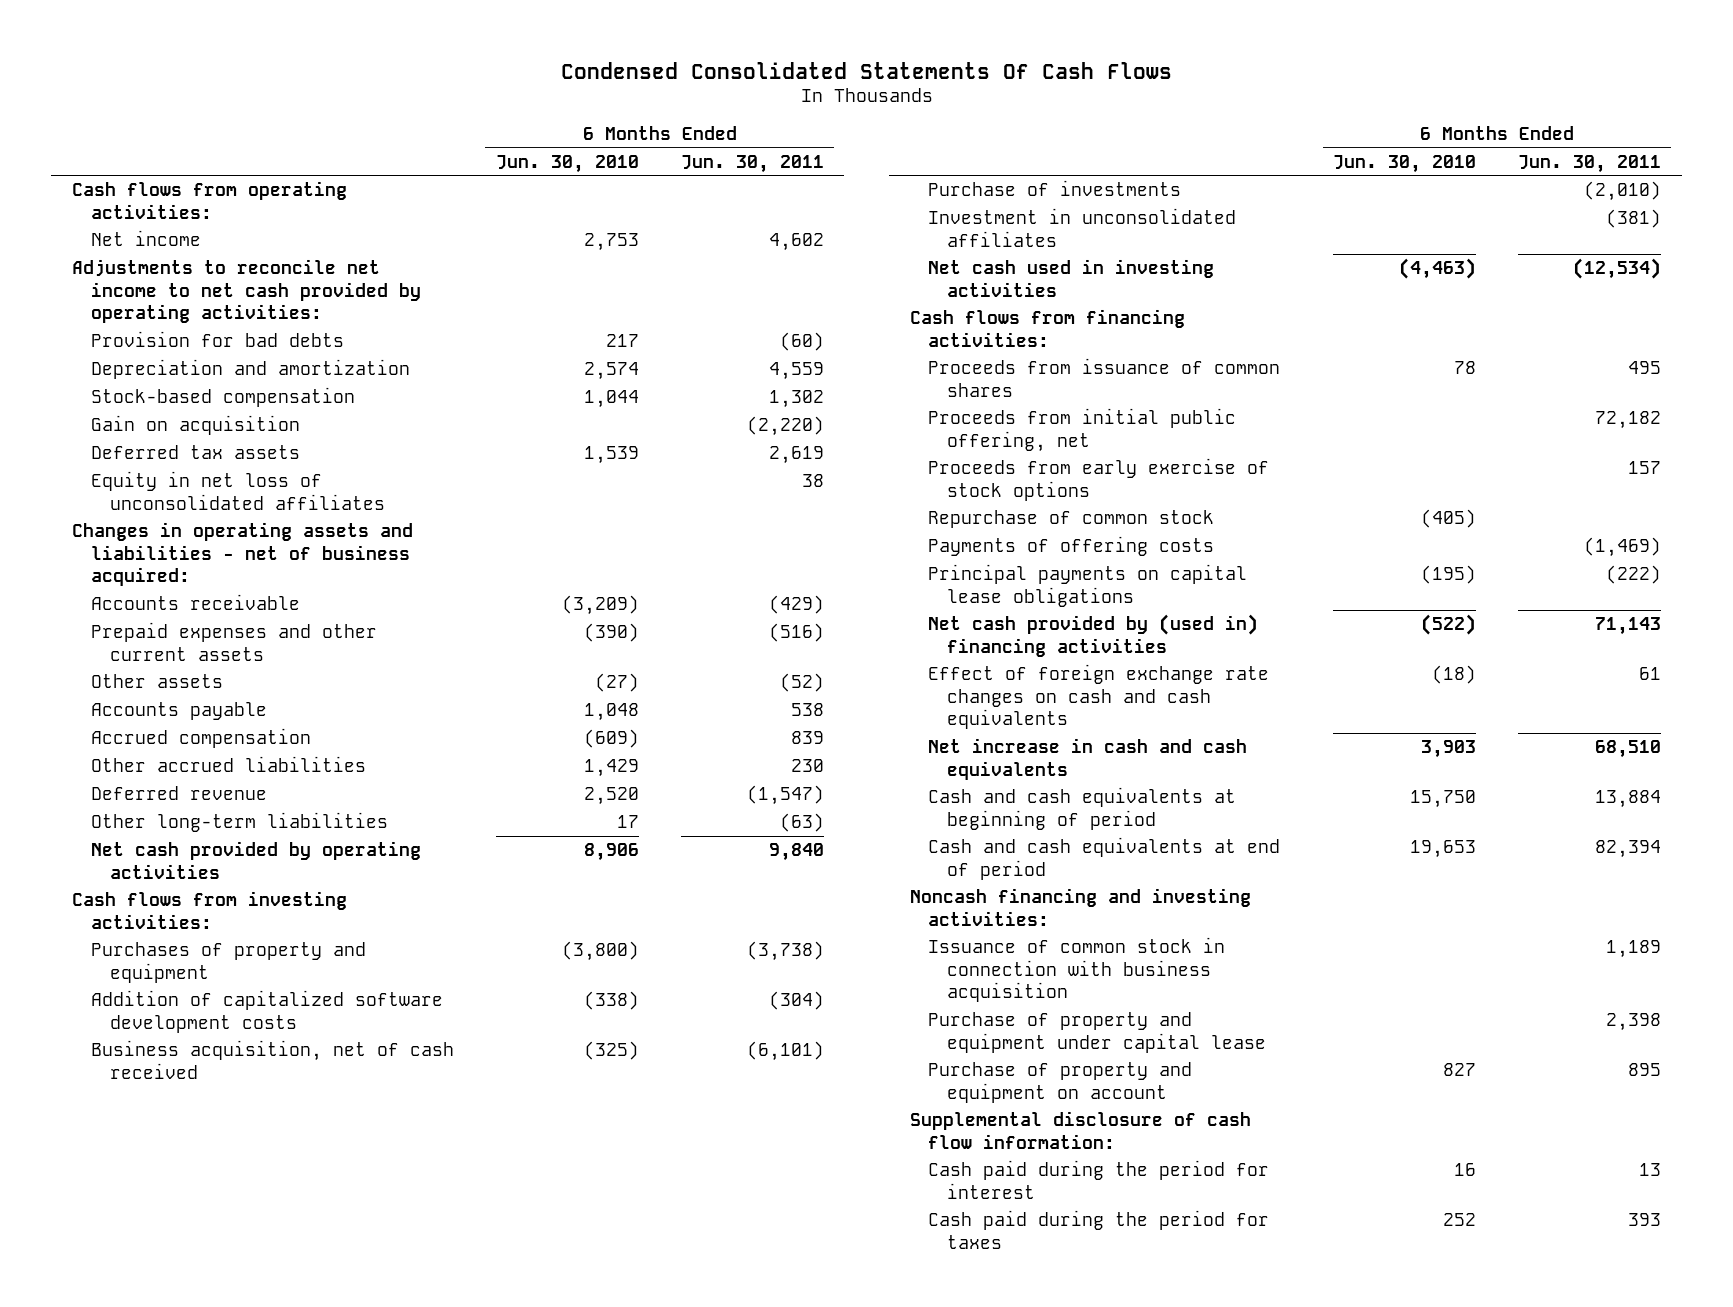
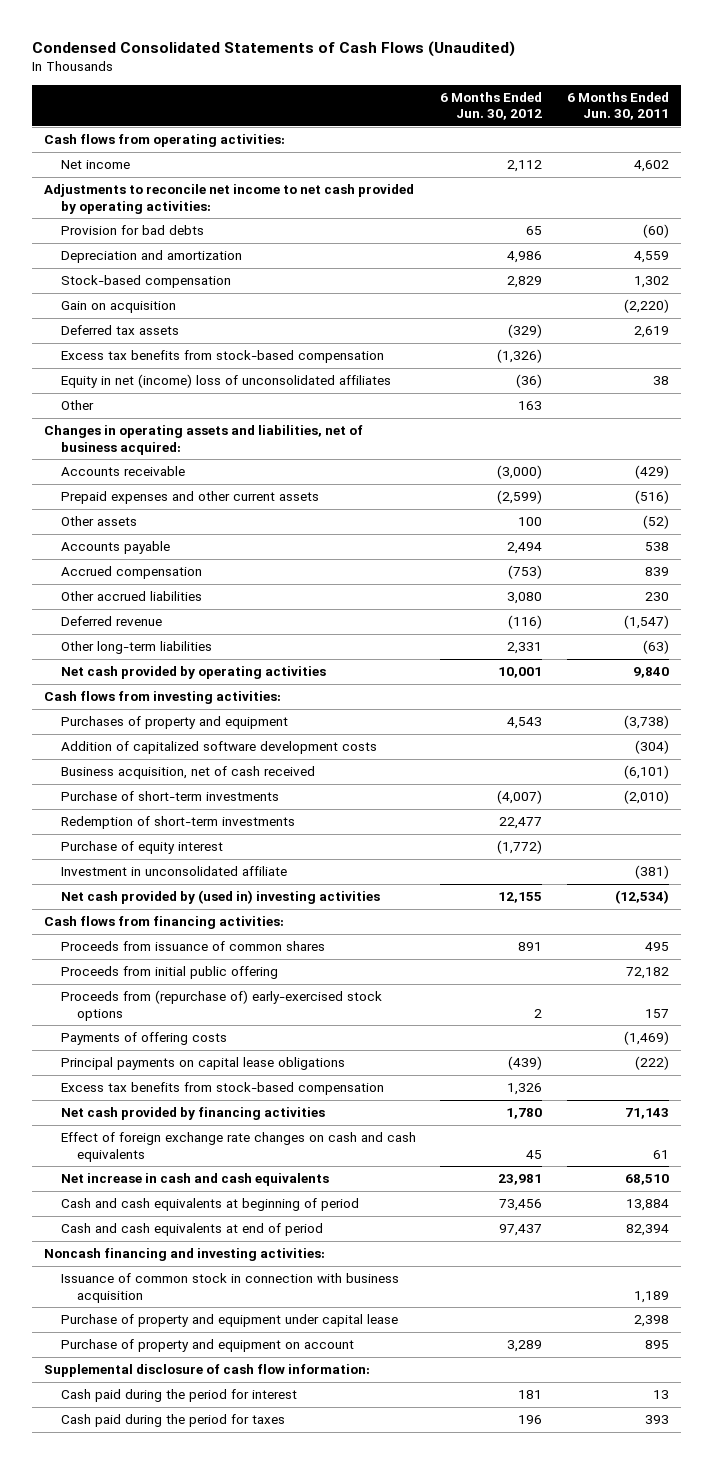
[560,61,1172,79] Condensed Consolidated Statements Of Cash Flows -> [32,41,516,58] Condensed Consolidated Statements of Cash Flows (Unaudited)
[495,154,639,173] Jun. 30, 2010 -> none
none -> [440,91,543,121] 6 Months Ended Jun. 30, 2012
none -> [60,350,384,364] Excess tax benefits from stock-based compensation
[90,470,385,510] Equity in net loss of unconsolidated affiliates -> [60,374,391,389] Equity in net (income) loss of unconsolidated affiliates
none -> [60,400,94,411] Other
[72,521,414,587] Changes in operating assets and liabilities - net of business acquired: -> [44,425,364,455] Changes in operating assets and liabilities, net of business acquired:
[928,179,1182,196] Purchase of investments -> [60,791,279,802] Purchase of short-term investments
none -> [60,816,295,830] Redemption of short-term investments
none -> [60,841,223,855] Purchase of equity interest
[928,207,1237,247] Investment in unconsolidated affiliates -> [60,866,287,877] Investment in unconsolidated affiliate
[928,258,1215,297] Net cash used in investing activities -> [60,890,380,905] Net cash provided by (used in) investing activities
[928,509,1215,528] Repurchase of common stock -> none
[928,407,1237,452] Proceeds from initial public offering, net -> [60,966,278,980] Proceeds from initial public offering
[928,457,1270,501] Proceeds from early exercise of stock options -> [60,990,382,1021] Proceeds from (repurchase of) early-exercised stock options
none -> [60,1082,384,1096] Excess tax benefits from stock-based compensation
[928,613,1259,657] Net cash provided by (used in) financing activities -> [60,1107,325,1121] Net cash provided by financing activities

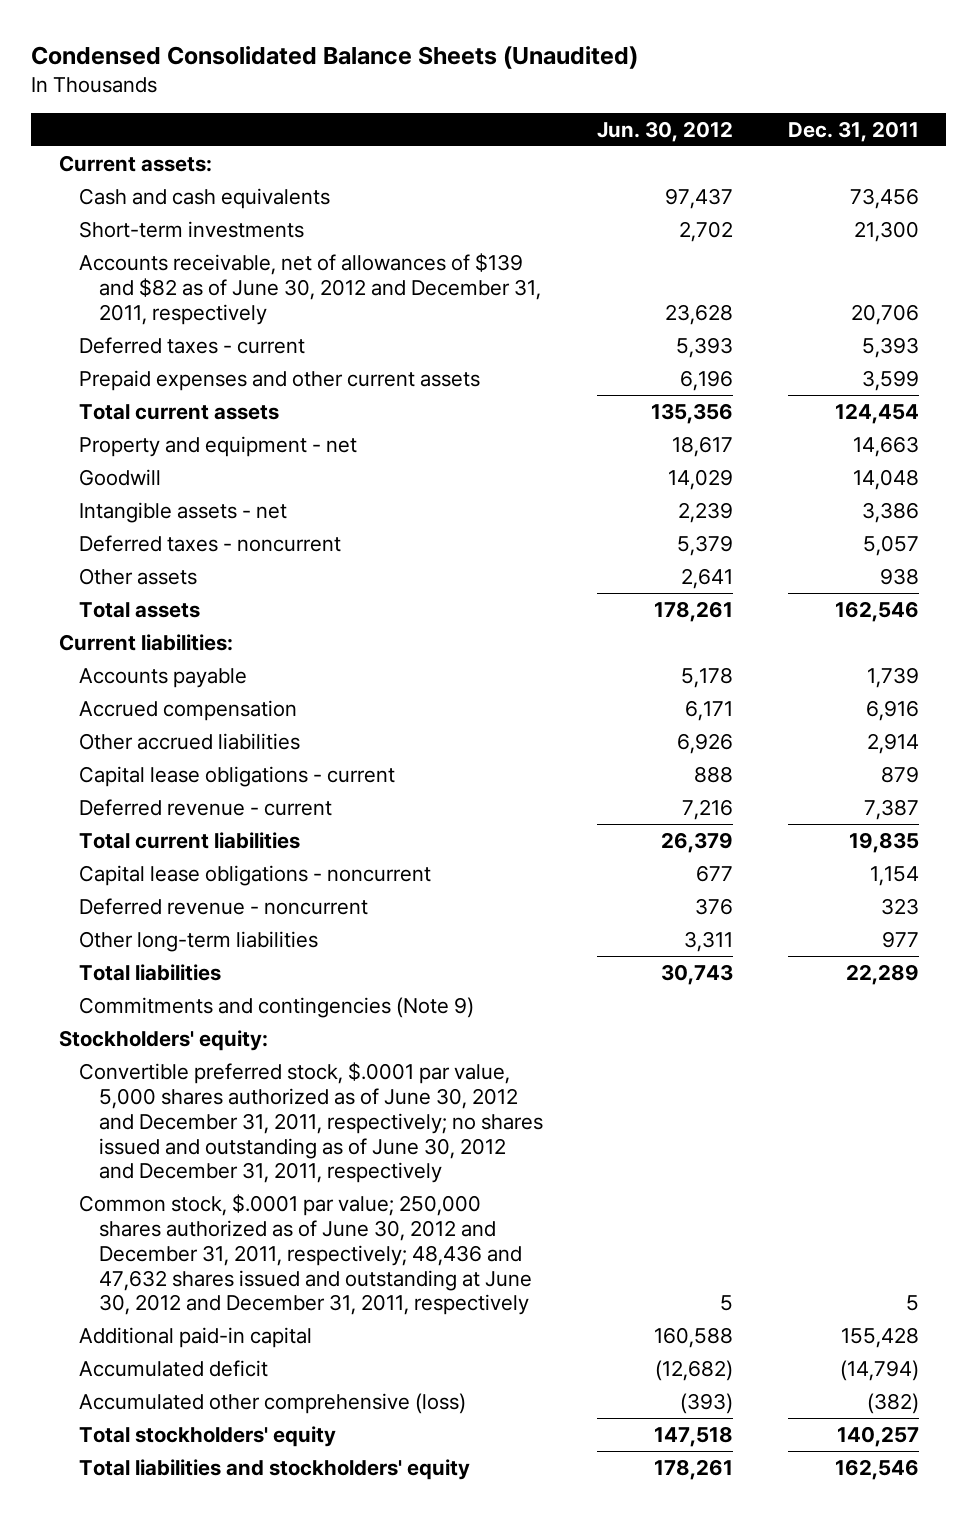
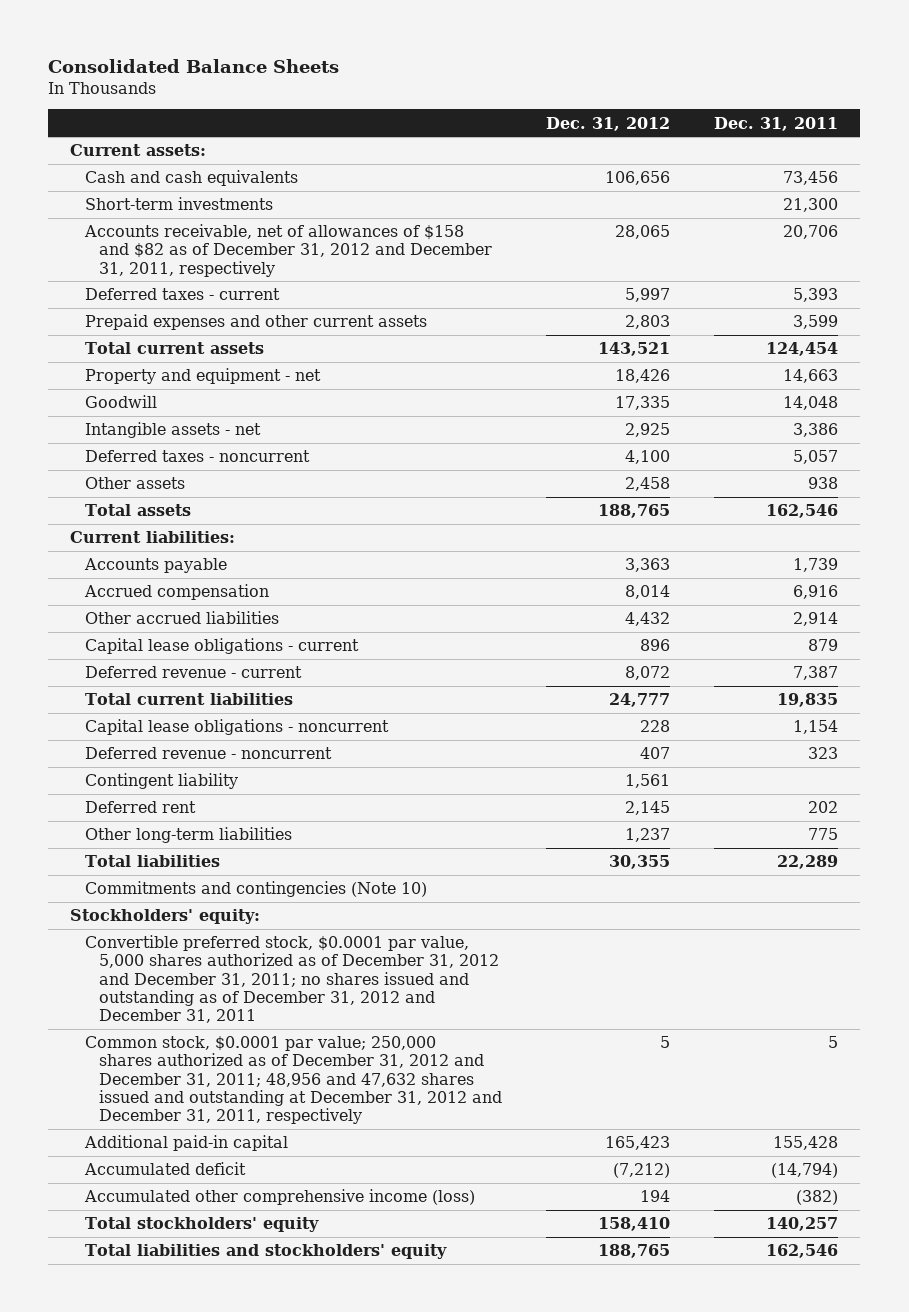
[31,45,639,69] Condensed Consolidated Balance Sheets (Unaudited) -> [48,58,340,73] Consolidated Balance Sheets
[597,120,734,142] Jun. 30, 2012 -> none
none -> [546,116,671,131] Dec. 31, 2012
[78,252,541,325] Accounts receivable, net of allowances of $139 and $82 as of June 30, 2012 and December 31, 2011, respectively -> [83,224,493,277] Accounts receivable, net of allowances of $158 and $82 as of December 31, 2012 and December 31, 2011, respectively
none -> [84,773,238,790] Contingent liability
none -> [84,801,196,814] Deferred rent
[882,930,920,948] 977 -> [808,828,839,841] 775
[78,996,474,1018] Commitments and contingencies (Note 9) -> [84,881,427,898] Commitments and contingencies (Note 10)
[78,1061,543,1184] Convertible preferred stock, $.0001 par value, 5,000 shares authorized as of June 30, 2012 and December 31, 2011, respectively; no shares issued and outstanding as of June 30, 2012 and December 31, 2011, respectively -> [84,935,500,1023] Convertible preferred stock, $0.0001 par value, 5,000 shares authorized as of December 31, 2012 and December 31, 2011; no shares issued and outstanding as of December 31, 2012 and December 31, 2011
[78,1193,532,1316] Common stock, $.0001 par value; 250,000 shares authorized as of June 30, 2012 and December 31, 2011, respectively; 48,436 and 47,632 shares issued and outstanding at June 30, 2012 and December 31, 2011, respectively -> [84,1036,503,1124] Common stock, $0.0001 par value; 250,000 shares authorized as of December 31, 2012 and December 31, 2011; 48,956 and 47,632 shares issued and outstanding at December 31, 2012 and December 31, 2011, respectively
[78,1392,466,1414] Accumulated other comprehensive (loss) -> [83,1189,475,1206] Accumulated other comprehensive income (loss)

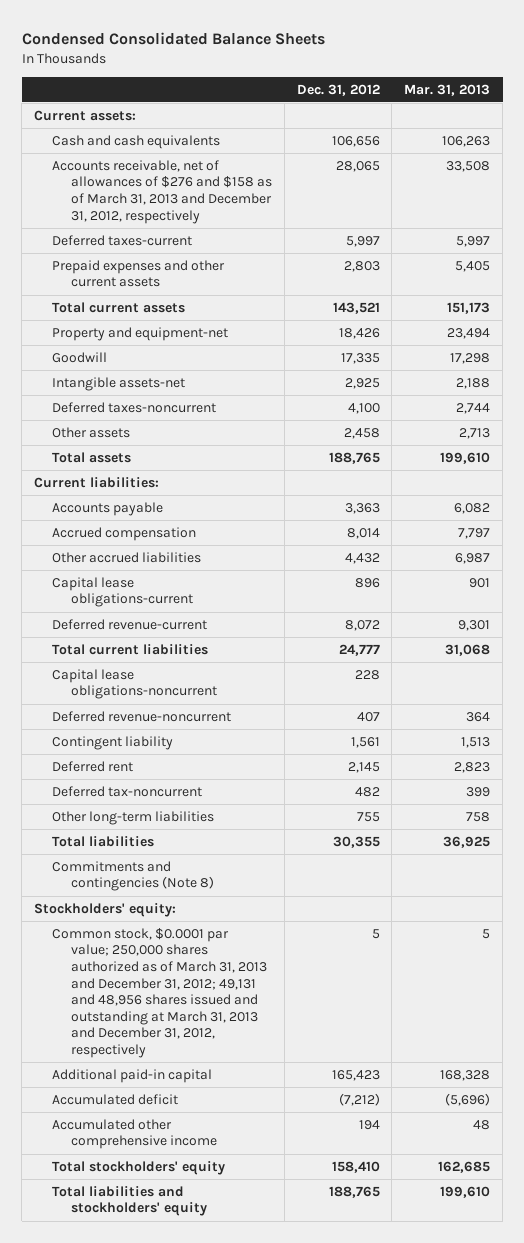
[48,58,340,73] Consolidated Balance Sheets -> [21,31,325,45] Condensed Consolidated Balance Sheets
[714,116,839,131] Dec. 31, 2011 -> none
none -> [404,83,491,96] Mar. 31, 2013
[84,197,273,211] Short-term investments -> none
[83,224,493,277] Accounts receivable, net of allowances of $158 and $82 as of December 31, 2012 and December 31, 2011, respectively -> [52,159,272,224] Accounts receivable, net of allowances of $276 and $158 as of March 31, 2013 and December 31, 2012, respectively
[84,288,280,301] Deferred taxes - current -> [52,234,193,246] Deferred taxes-current
[84,368,321,385] Property and equipment - net -> [52,326,229,341] Property and equipment-net
[84,422,261,439] Intangible assets - net -> [52,376,186,391] Intangible assets-net
[84,450,310,463] Deferred taxes - noncurrent -> [52,401,217,413] Deferred taxes-noncurrent
[84,638,359,655] Capital lease obligations - current -> [52,576,193,608] Capital lease obligations-current
[84,666,302,679] Deferred revenue - current -> [52,618,208,630] Deferred revenue-current
[84,719,389,736] Capital lease obligations - noncurrent -> [52,668,217,700] Capital lease obligations-noncurrent
[84,747,332,760] Deferred revenue - noncurrent -> [52,710,232,722] Deferred revenue-noncurrent
none -> [52,785,203,797] Deferred tax-noncurrent
[625,828,671,843] 1,237 -> [356,811,380,822] 755
[84,881,427,898] Commitments and contingencies (Note 10) -> [52,860,214,892] Commitments and contingencies (Note 8)
[84,935,500,1023] Convertible preferred stock, $0.0001 par value, 5,000 shares authorized as of December 31, 2012 and December 31, 2011; no shares issued and outstanding as of December 31, 2012 and December 31, 2011 -> none
[84,1036,503,1124] Common stock, $0.0001 par value; 250,000 shares authorized as of December 31, 2012 and December 31, 2011; 48,956 and 47,632 shares issued and outstanding at December 31, 2012 and December 31, 2011, respectively -> [52,927,267,1058] Common stock, $0.0001 par value; 250,000 shares authorized as of March 31, 2013 and December 31, 2012; 49,131 and 48,956 shares issued and outstanding at March 31, 2013 and December 31, 2012, respectively
[83,1189,475,1206] Accumulated other comprehensive income (loss) -> [52,1118,217,1150] Accumulated other comprehensive income

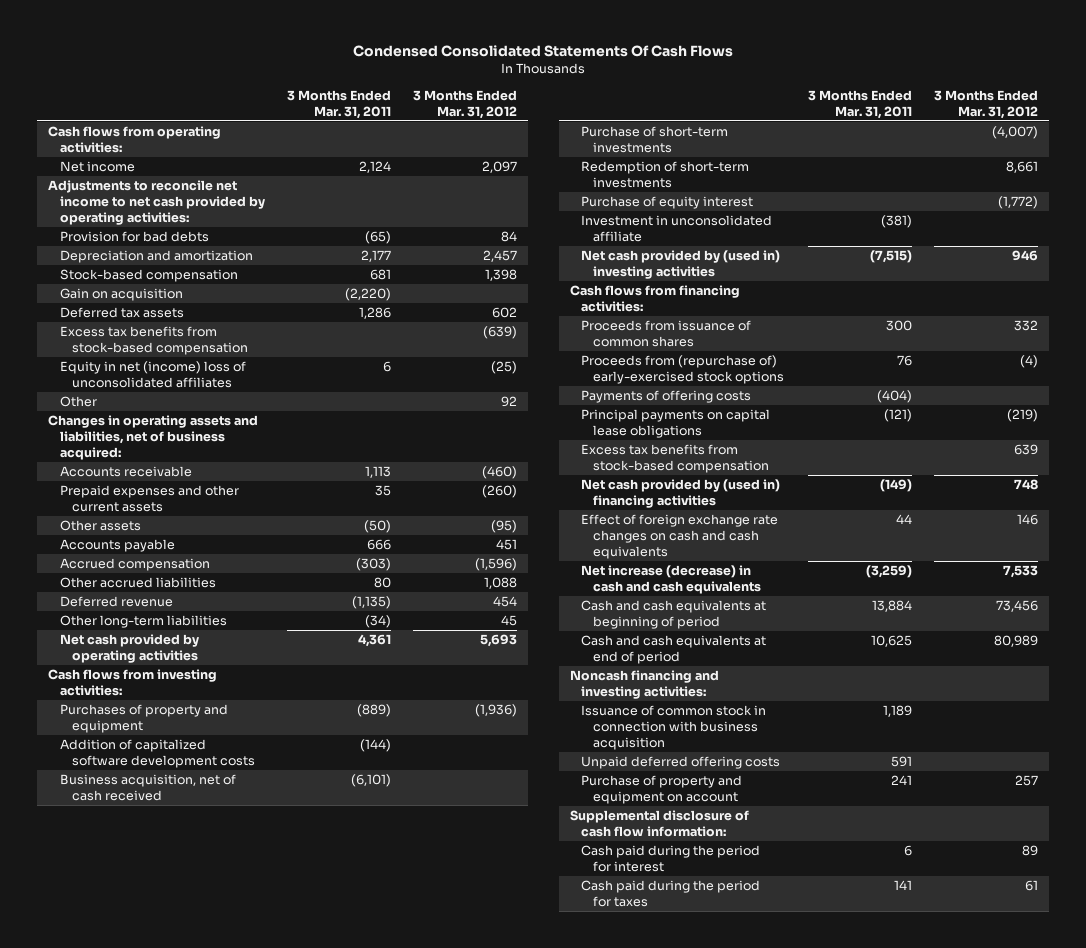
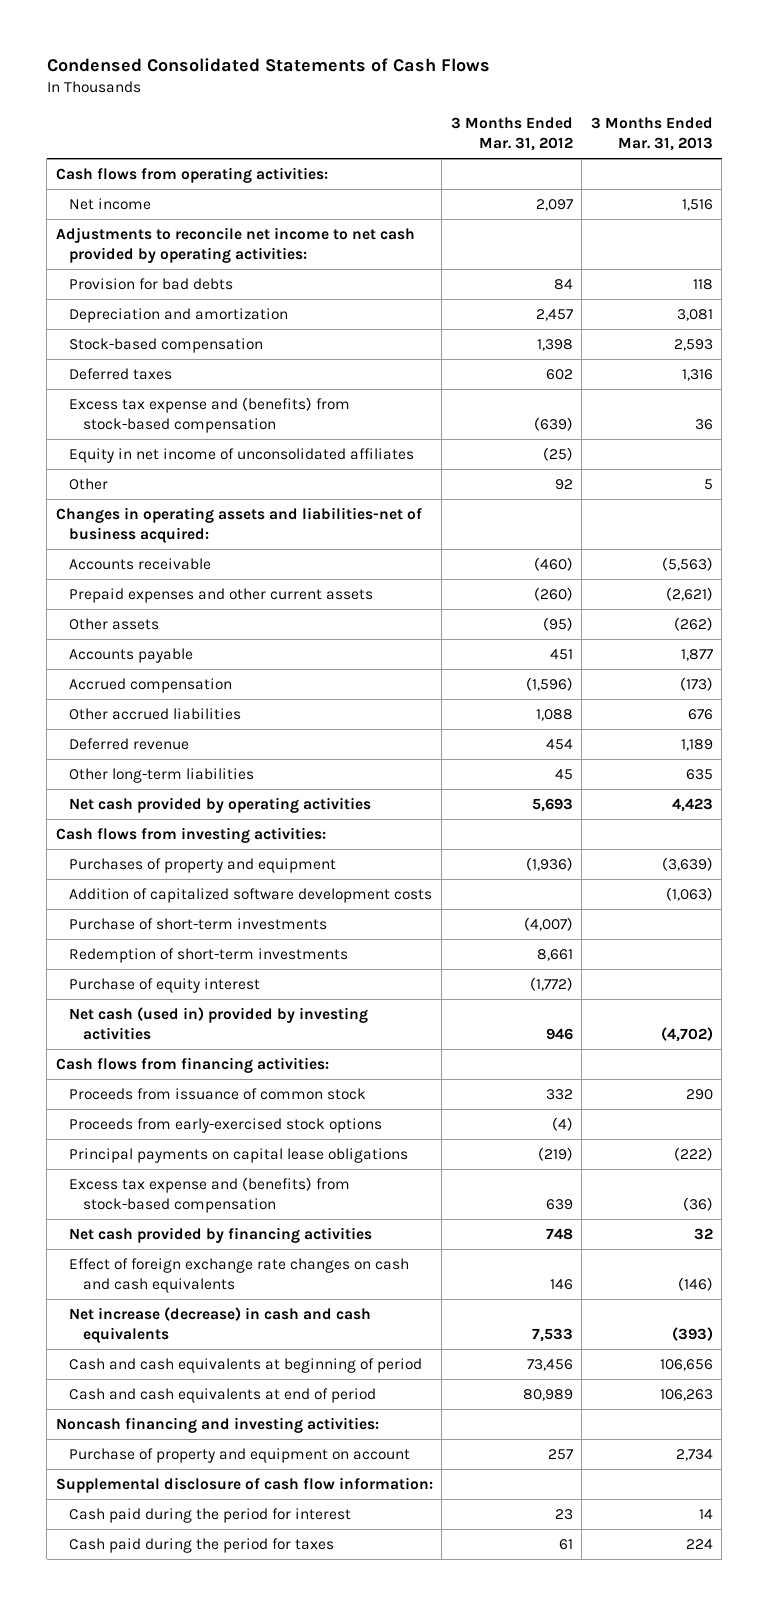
[353,45,734,58] Condensed Consolidated Statements Of Cash Flows -> [46,58,490,73] Condensed Consolidated Statements of Cash Flows
[286,89,391,119] 3 Months Ended Mar. 31, 2011 -> none
none -> [590,117,713,152] 3 Months Ended Mar. 31, 2013
[59,288,183,302] Gain on acquisition -> none
[59,307,184,319] Deferred tax assets -> [69,368,173,381] Deferred taxes
[59,326,248,356] Excess tax benefits from stock-based compensation -> [69,397,351,434] Excess tax expense and (benefits) from stock-based compensation
[59,361,246,389] Equity in net (income) loss of unconsolidated affiliates -> [69,448,415,464] Equity in net income of unconsolidated affiliates
[48,415,259,461] Changes in operating assets and liabilities, net of business acquired: -> [55,507,422,544] Changes in operating assets and liabilities-net of business acquired:
[59,774,236,802] Business acquisition, net of cash received -> none
[581,215,773,243] Investment in unconsolidated affiliate -> none
[581,250,781,280] Net cash provided by (used in) investing activities -> [69,1007,369,1041] Net cash (used in) provided by investing activities
[581,390,752,404] Payments of offering costs -> none
[581,320,752,348] Proceeds from issuance of common shares -> [69,1088,367,1101] Proceeds from issuance of common stock
[581,355,785,385] Proceeds from (repurchase of) early-exercised stock options -> [69,1118,383,1134] Proceeds from early-exercised stock options
[581,444,770,474] Excess tax benefits from stock-based compensation -> [69,1177,351,1214] Excess tax expense and (benefits) from stock-based compensation
[581,479,781,509] Net cash provided by (used in) financing activities -> [69,1227,373,1244] Net cash provided by financing activities
[581,705,767,751] Issuance of common stock in connection with business acquisition -> none
[581,756,781,770] Unpaid deferred offering costs -> none
[1022,845,1039,857] 89 -> [554,1509,573,1521] 23

